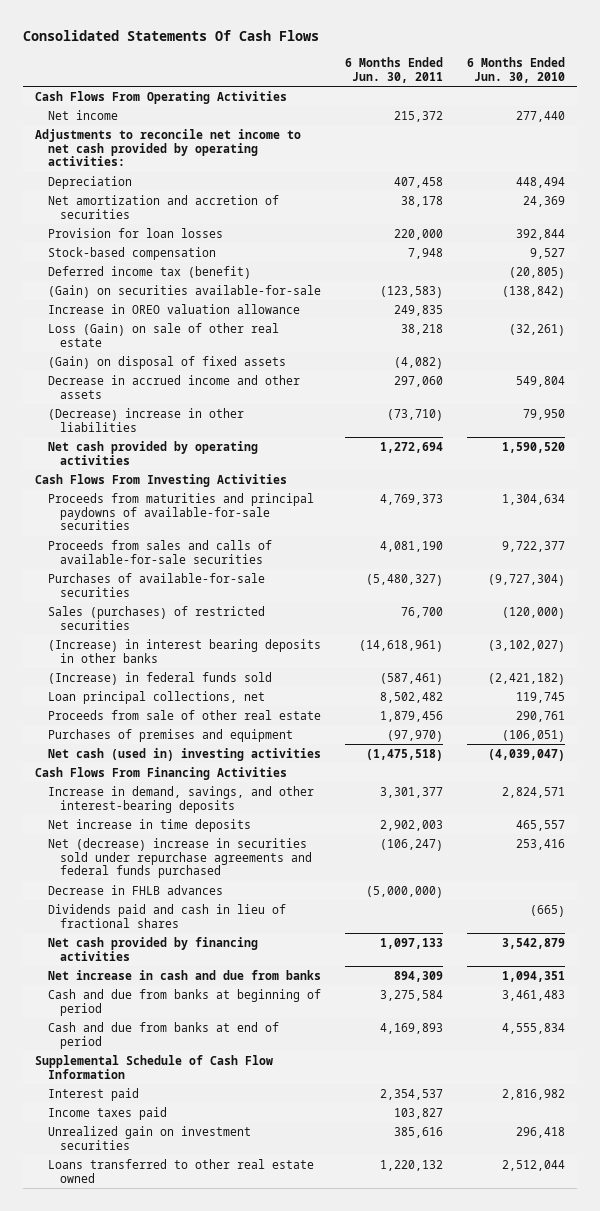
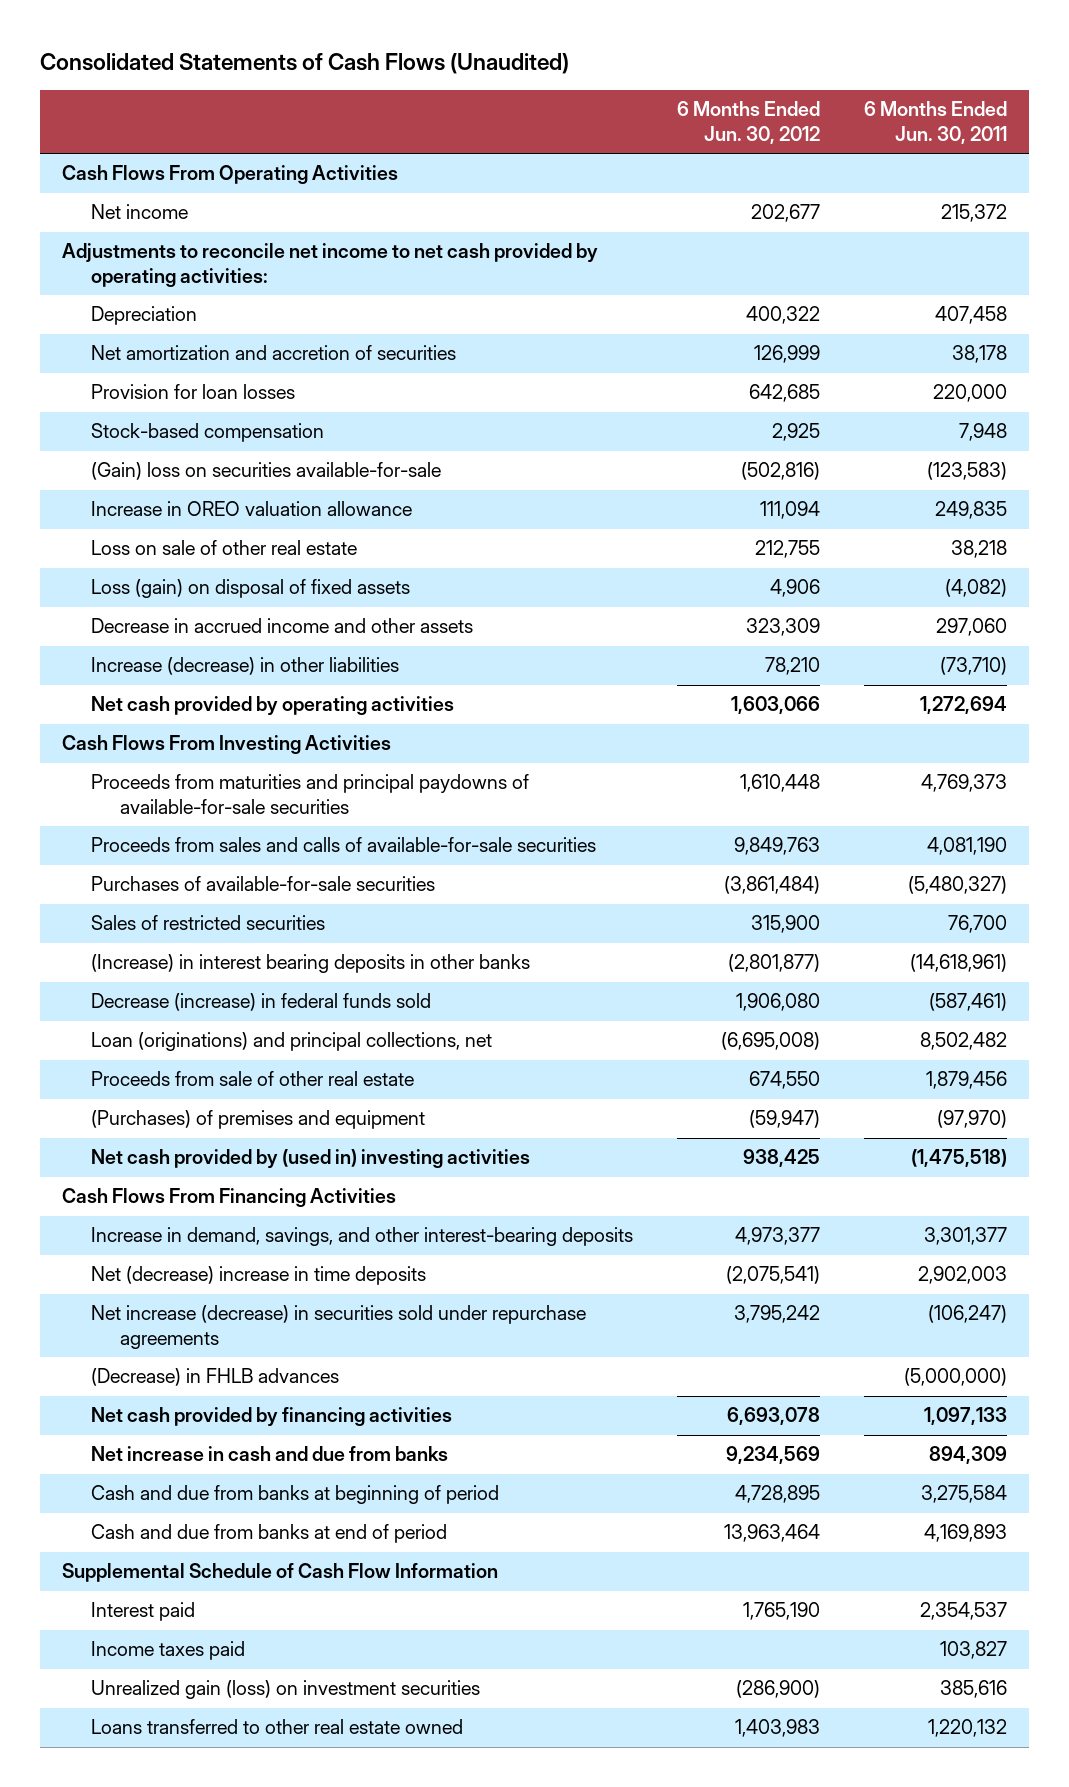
[23,30,320,42] Consolidated Statements Of Cash Flows -> [40,53,570,75] Consolidated Statements of Cash Flows (Unaudited)
[466,56,565,83] 6 Months Ended Jun. 30, 2010 -> none
none -> [676,101,820,145] 6 Months Ended Jun. 30, 2012
[47,265,251,279] Deferred income tax (benefit) -> none
[47,284,321,298] (Gain) on securities available-for-sale -> [91,462,442,481] (Gain) loss on securities available-for-sale
[47,322,279,347] Loss (Gain) on sale of other real estate -> [91,540,358,556] Loss on sale of other real estate
[47,355,286,369] (Gain) on disposal of fixed assets -> [91,579,411,599] Loss (gain) on disposal of fixed assets
[47,407,244,432] (Decrease) increase in other liabilities -> [91,657,400,676] Increase (decrease) in other liabilities
[47,605,265,630] Sales (purchases) of restricted securities -> [91,915,326,931] Sales of restricted securities
[47,671,272,685] (Increase) in federal funds sold -> [91,993,432,1012] Decrease (increase) in federal funds sold
[47,690,265,704] Loan principal collections, net -> [91,1032,493,1052] Loan (originations) and principal collections, net
[47,728,293,742] Purchases of premises and equipment -> [91,1110,426,1130] (Purchases) of premises and equipment
[47,747,321,761] Net cash (used in) investing activities -> [91,1149,531,1169] Net cash provided by (used in) investing activities
[47,903,286,928] Dividends paid and cash in lieu of fractional shares -> none
[47,818,251,832] Net increase in time deposits -> [91,1266,427,1286] Net (decrease) increase in time deposits
[47,837,313,879] Net (decrease) increase in securities sold under repurchase agreements and federal funds purchased -> [91,1305,587,1350] Net increase (decrease) in securities sold under repurchase agreements
[47,884,223,895] Decrease in FHLB advances -> [91,1368,340,1387] (Decrease) in FHLB advances
[47,1125,251,1150] Unrealized gain on investment securities -> [91,1680,481,1700] Unrealized gain (loss) on investment securities

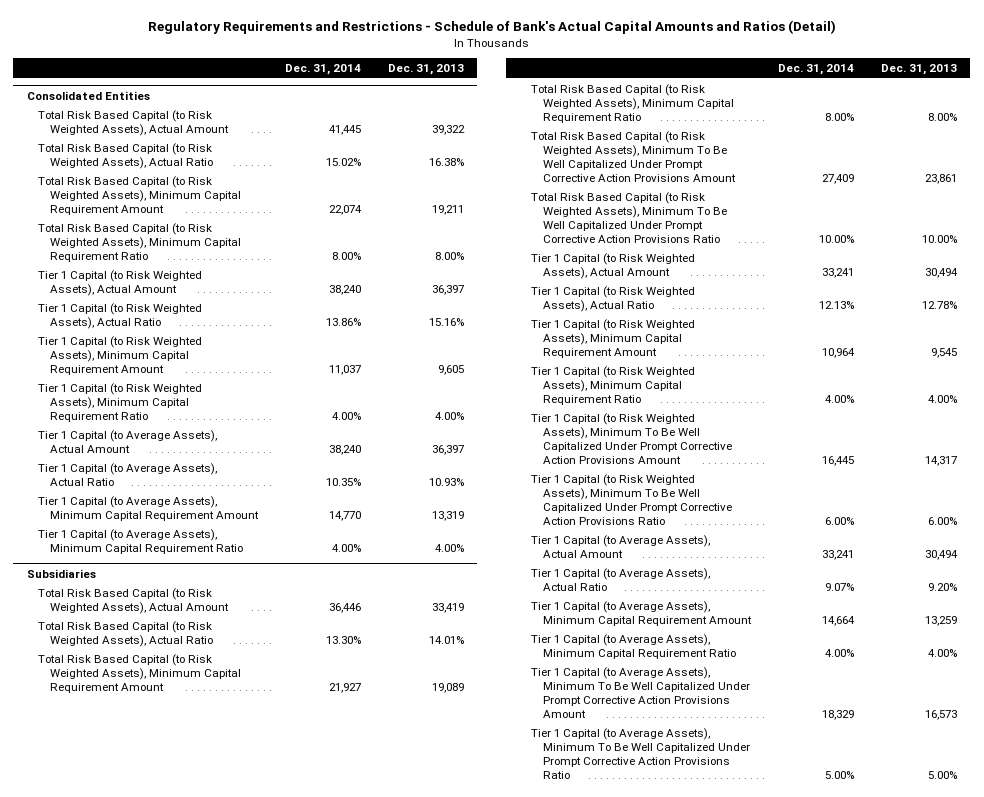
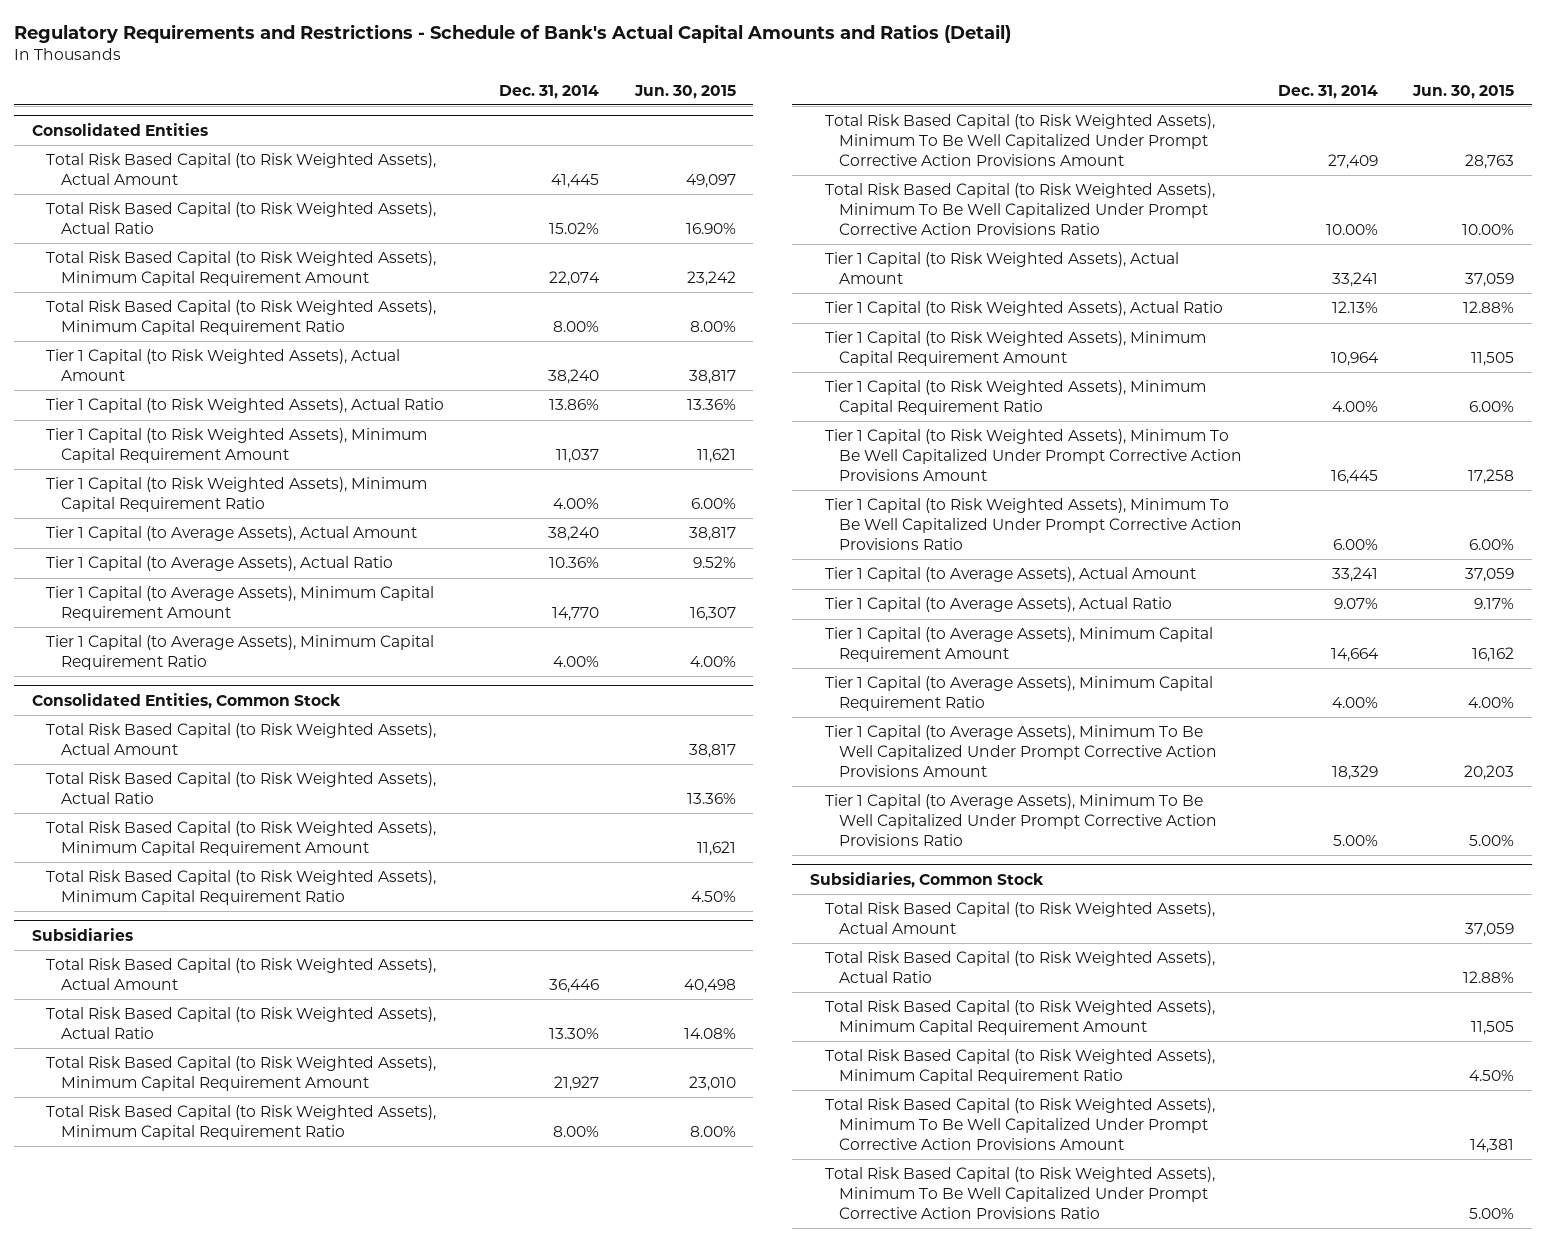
[387,63,464,75] Dec. 31, 2013 -> none
none -> [633,84,736,99] Jun. 30, 2015
[326,477,362,486] 10.35% -> [549,557,600,569] 10.36%
none -> [31,693,341,710] Consolidated Entities, Common Stock
none -> [46,723,437,755] Total Risk Based Capital (to Risk Weighted Assets), Actual Amount
none -> [46,772,437,804] Total Risk Based Capital (to Risk Weighted Assets), Actual Ratio
none -> [46,821,437,856] Total Risk Based Capital (to Risk Weighted Assets), Minimum Capital Requirement Amount
none -> [46,870,437,905] Total Risk Based Capital (to Risk Weighted Assets), Minimum Capital Requirement Ratio
none -> [810,872,1045,889] Subsidiaries, Common Stock
none -> [824,902,1215,934] Total Risk Based Capital (to Risk Weighted Assets), Actual Amount
none -> [824,951,1215,983] Total Risk Based Capital (to Risk Weighted Assets), Actual Ratio
none -> [824,1000,1215,1035] Total Risk Based Capital (to Risk Weighted Assets), Minimum Capital Requirement Amount
none -> [824,1049,1215,1084] Total Risk Based Capital (to Risk Weighted Assets), Minimum Capital Requirement Ratio
none -> [824,1098,1215,1150] Total Risk Based Capital (to Risk Weighted Assets), Minimum To Be Well Capitalized Under Prompt Corrective Action Provisions Amount
none -> [824,1167,1215,1219] Total Risk Based Capital (to Risk Weighted Assets), Minimum To Be Well Capitalized Under Prompt Corrective Action Provisions Ratio

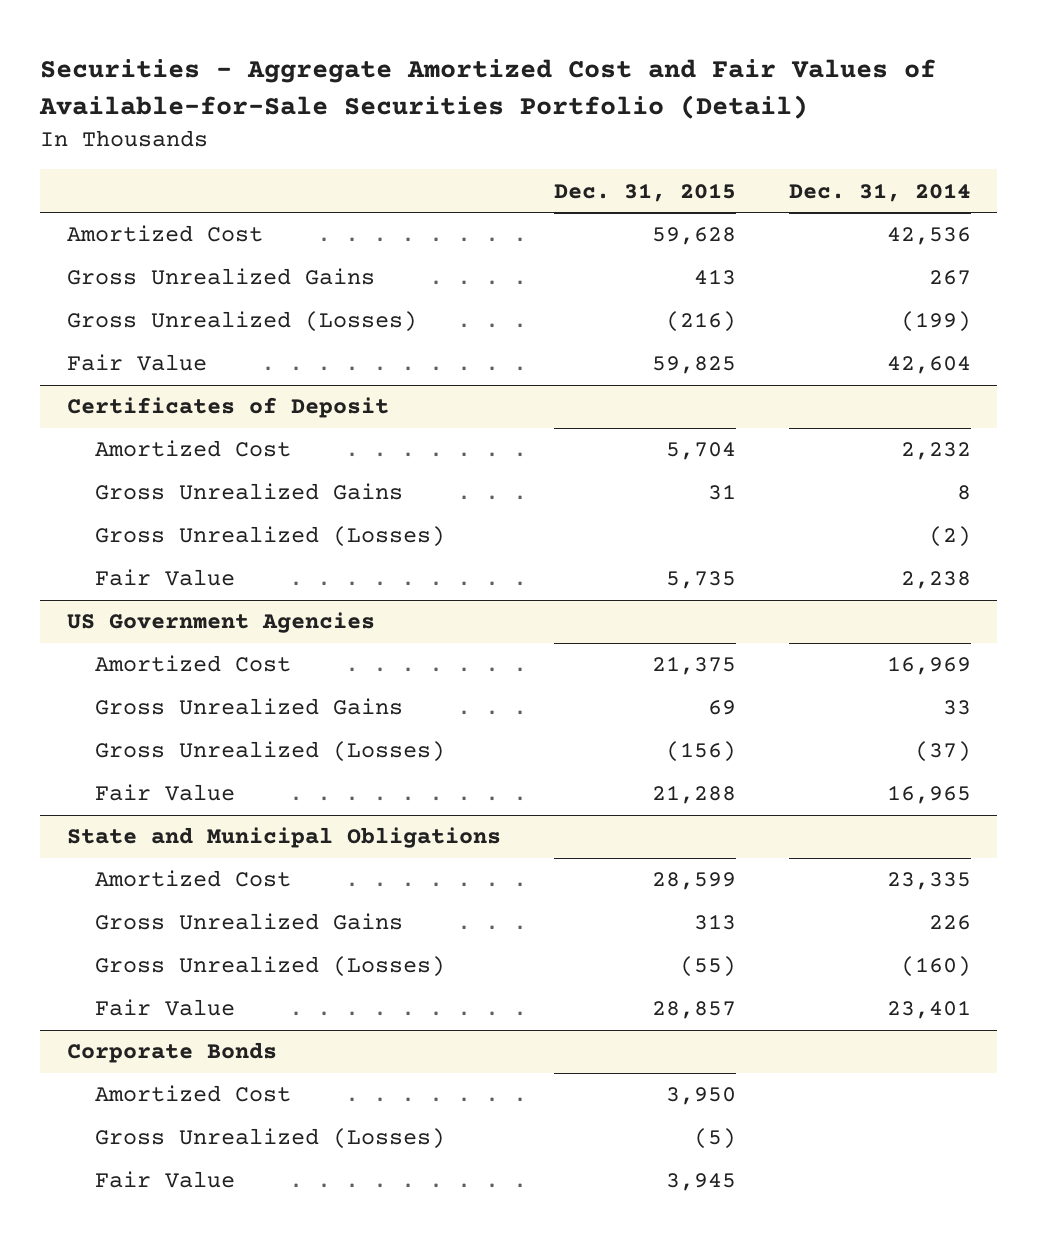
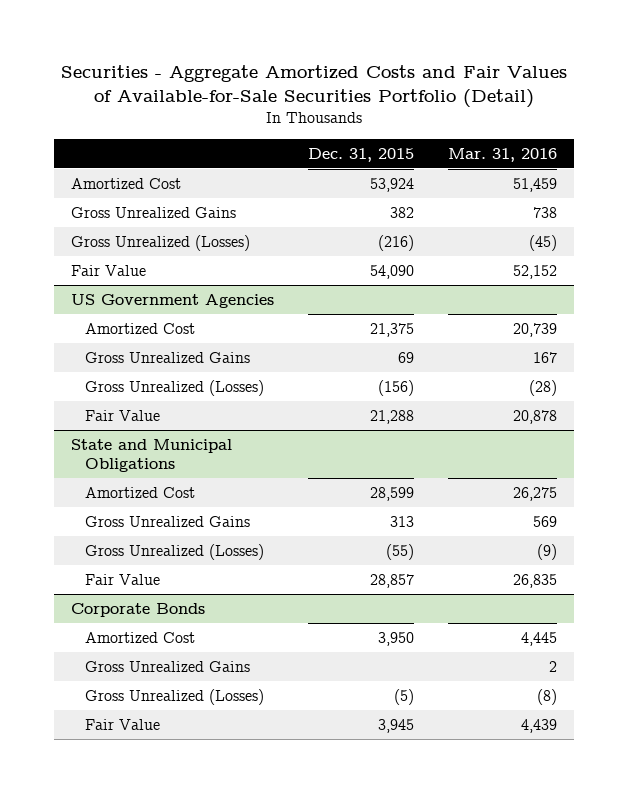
[39,58,937,119] Securities - Aggregate Amortized Cost and Fair Values of Available-for-Sale Securities Portfolio (Detail) -> [60,64,567,109] Securities - Aggregate Amortized Costs and Fair Values of Available-for-Sale Securities Portfolio (Detail)
[788,182,971,202] Dec. 31, 2014 -> none
none -> [447,147,557,162] Mar. 31, 2016
[651,227,736,246] 59,628 -> [369,177,414,192] 53,924
[693,269,736,286] 413 -> [389,206,414,218] 382
[66,397,389,419] Certificates of Deposit -> none
[95,440,292,458] Amortized Cost -> none
[95,483,404,501] Gross Unrealized Gains -> none
[95,526,446,548] Gross Unrealized (Losses) -> none
[95,569,236,587] Fair Value -> none
[651,356,736,375] 59,825 -> [369,264,414,279] 54,090
none -> [84,660,250,672] Gross Unrealized Gains

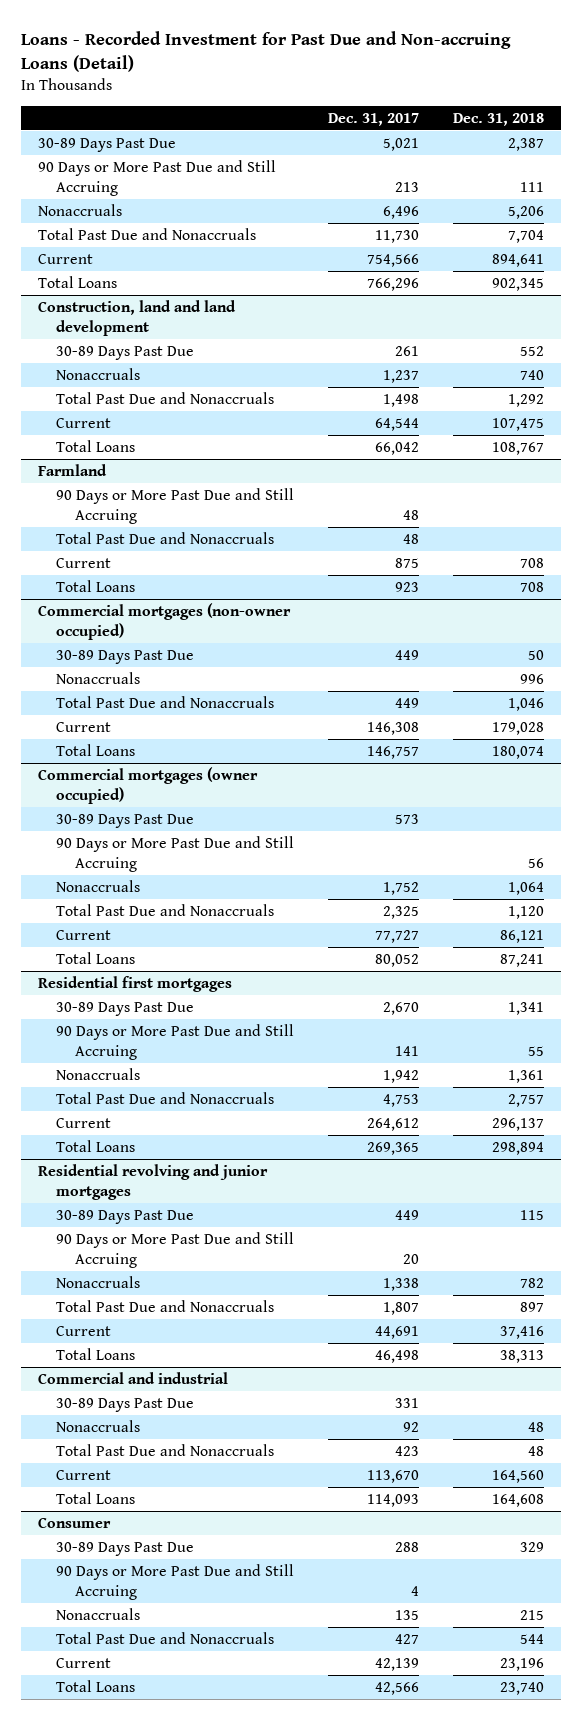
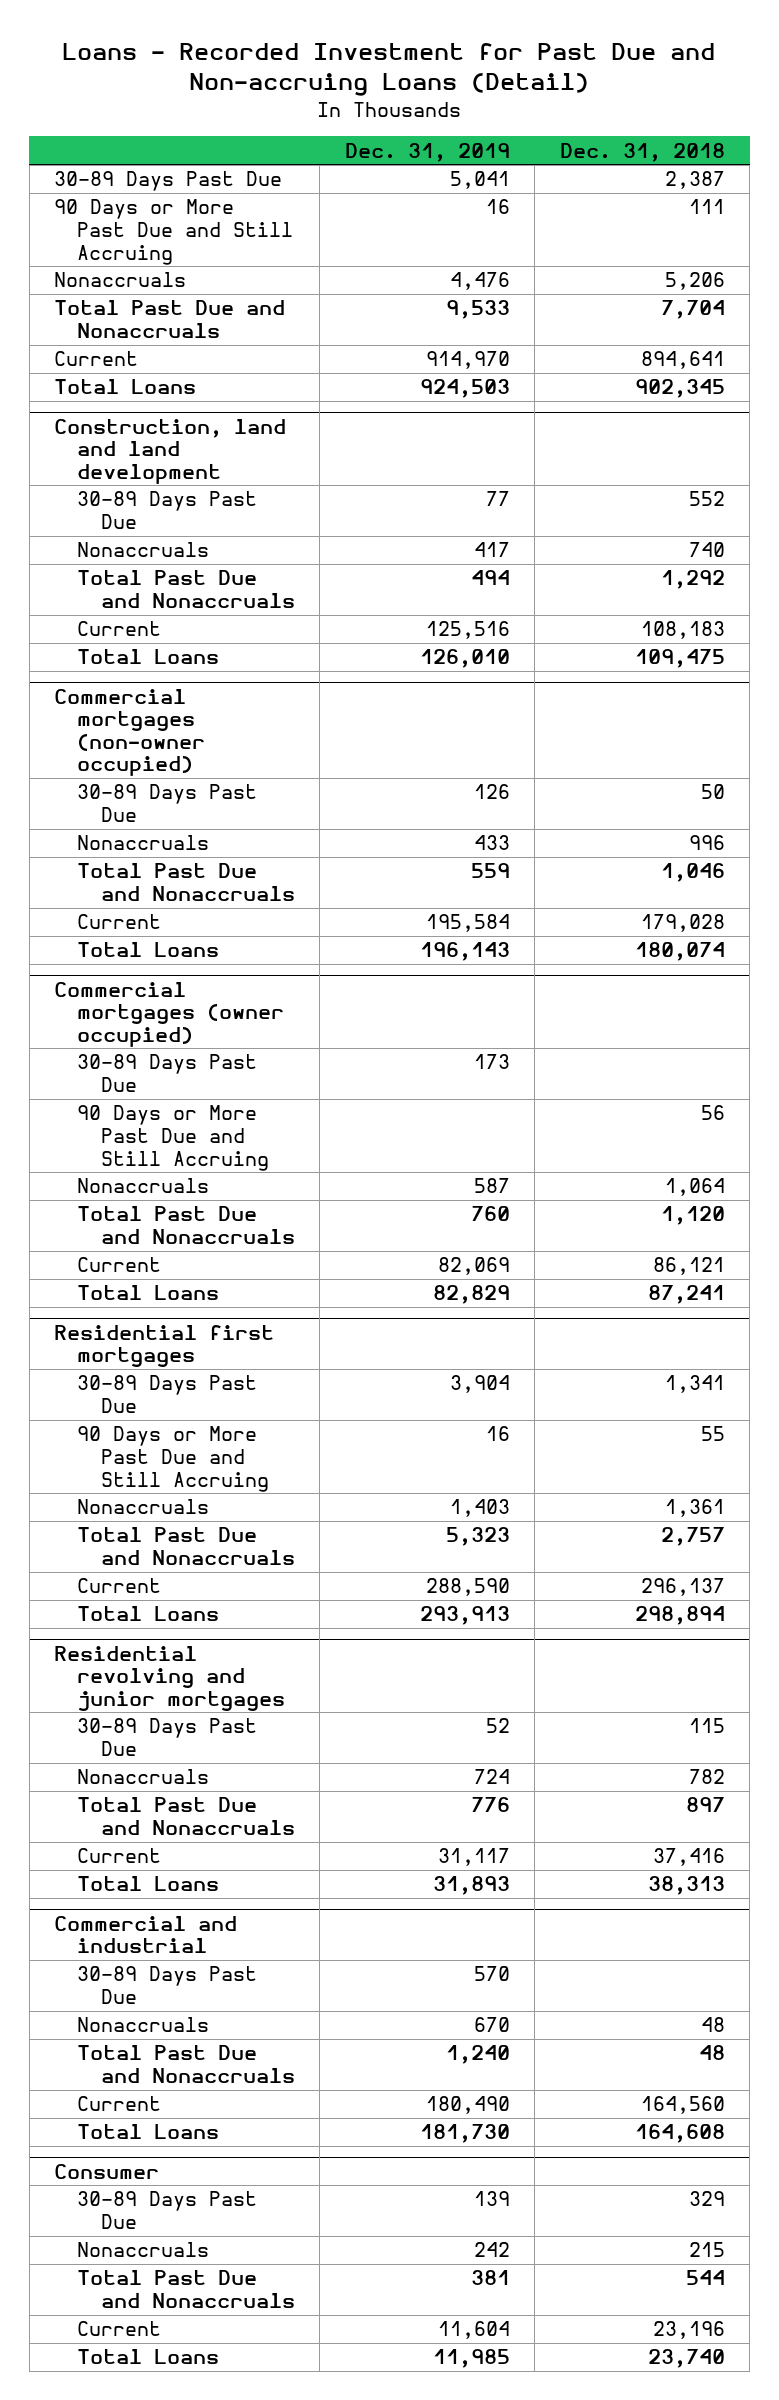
[327,112,419,126] Dec. 31, 2017 -> none
none -> [344,142,510,162] Dec. 31, 2019
[37,463,107,476] Farmland -> none
[56,487,295,524] 90 Days or More Past Due and Still Accruing -> none
[56,531,275,544] Total Past Due and Nonaccruals -> none
[56,557,112,568] Current -> none
[56,579,136,592] Total Loans -> none
[491,417,544,431] 107,475 -> [640,621,725,640] 108,183
[491,441,544,455] 108,767 -> [634,649,725,669] 109,475
[56,1231,295,1268] 90 Days or More Past Due and Still Accruing -> none
[56,1563,295,1600] 90 Days or More Past Due and Still Accruing -> none

